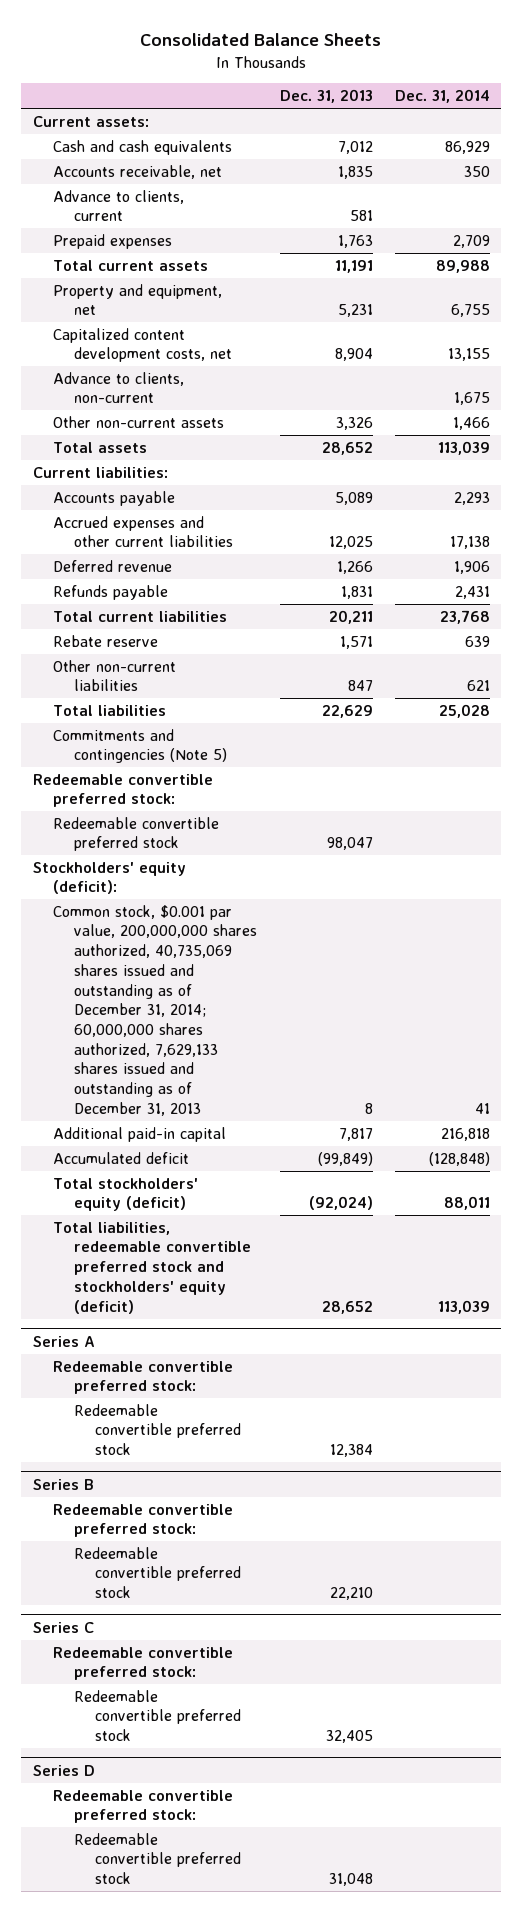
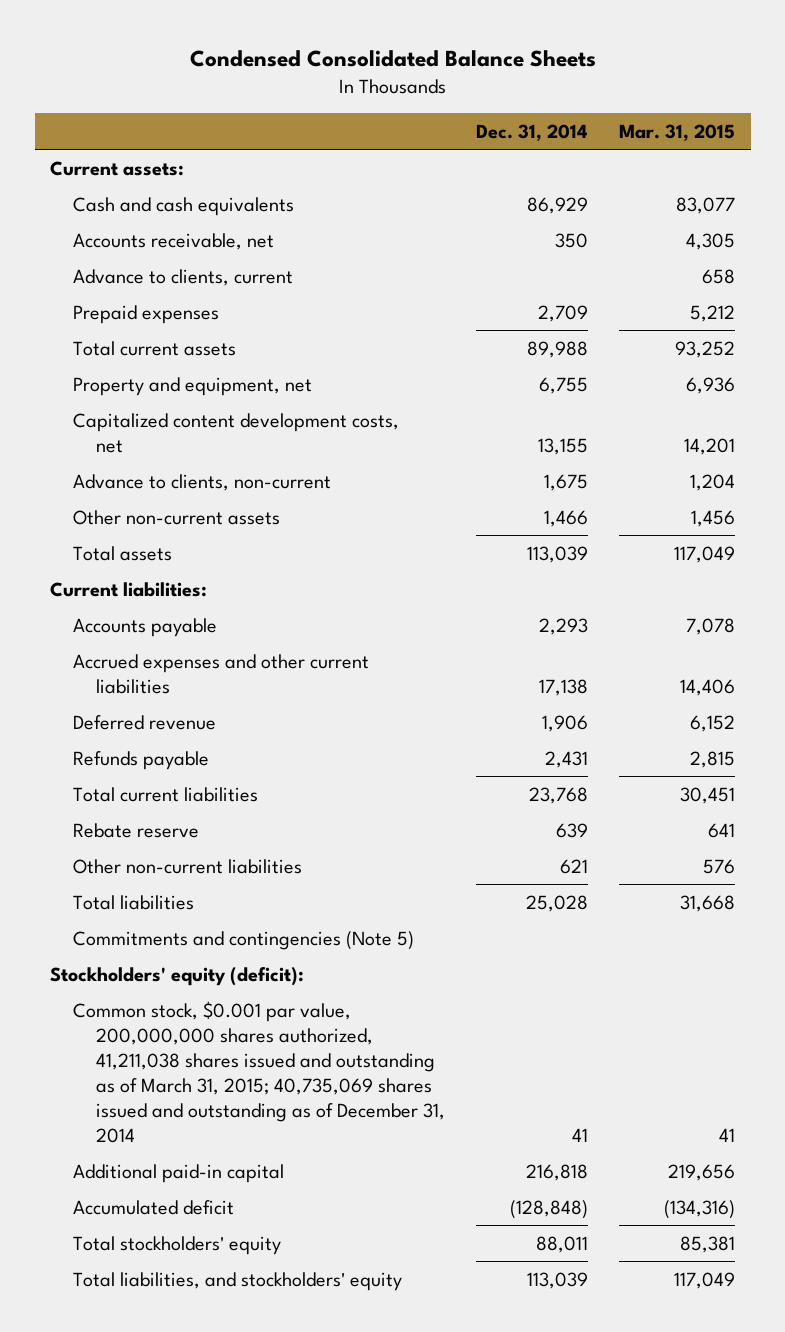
[140,33,382,47] Consolidated Balance Sheets -> [189,49,596,67] Condensed Consolidated Balance Sheets
[279,89,373,104] Dec. 31, 2013 -> none
none -> [619,123,736,141] Mar. 31, 2015
[32,773,213,808] Redeemable convertible preferred stock: -> none
[53,816,220,852] Redeemable convertible preferred stock -> none
[53,904,257,1116] Common stock, $0.001 par value, 200,000,000 shares authorized, 40,735,069 shares issued and outstanding as of December 31, 2014; 60,000,000 shares authorized, 7,629,133 shares issued and outstanding as of December 31, 2013 -> [73,1000,446,1144] Common stock, $0.001 par value, 200,000,000 shares authorized, 41,211,038 shares issued and outstanding as of March 31, 2015; 40,735,069 shares issued and outstanding as of December 31, 2014
[32,1335,95,1347] Series A -> none
[53,1360,234,1395] Redeemable convertible preferred stock: -> none
[73,1403,241,1456] Redeemable convertible preferred stock -> none
[32,1478,94,1490] Series B -> none
[53,1503,234,1538] Redeemable convertible preferred stock: -> none
[73,1546,241,1599] Redeemable convertible preferred stock -> none
[32,1621,94,1633] Series C -> none
[53,1646,234,1681] Redeemable convertible preferred stock: -> none
[73,1689,241,1742] Redeemable convertible preferred stock -> none
[32,1764,95,1776] Series D -> none
[53,1789,234,1824] Redeemable convertible preferred stock: -> none
[73,1832,241,1885] Redeemable convertible preferred stock -> none
[53,1177,199,1212] Total stockholders' equity (deficit) -> [73,1235,282,1255] Total stockholders' equity
[53,1221,251,1314] Total liabilities, redeemable convertible preferred stock and stockholders' equity (deficit) -> [73,1271,403,1291] Total liabilities, and stockholders' equity

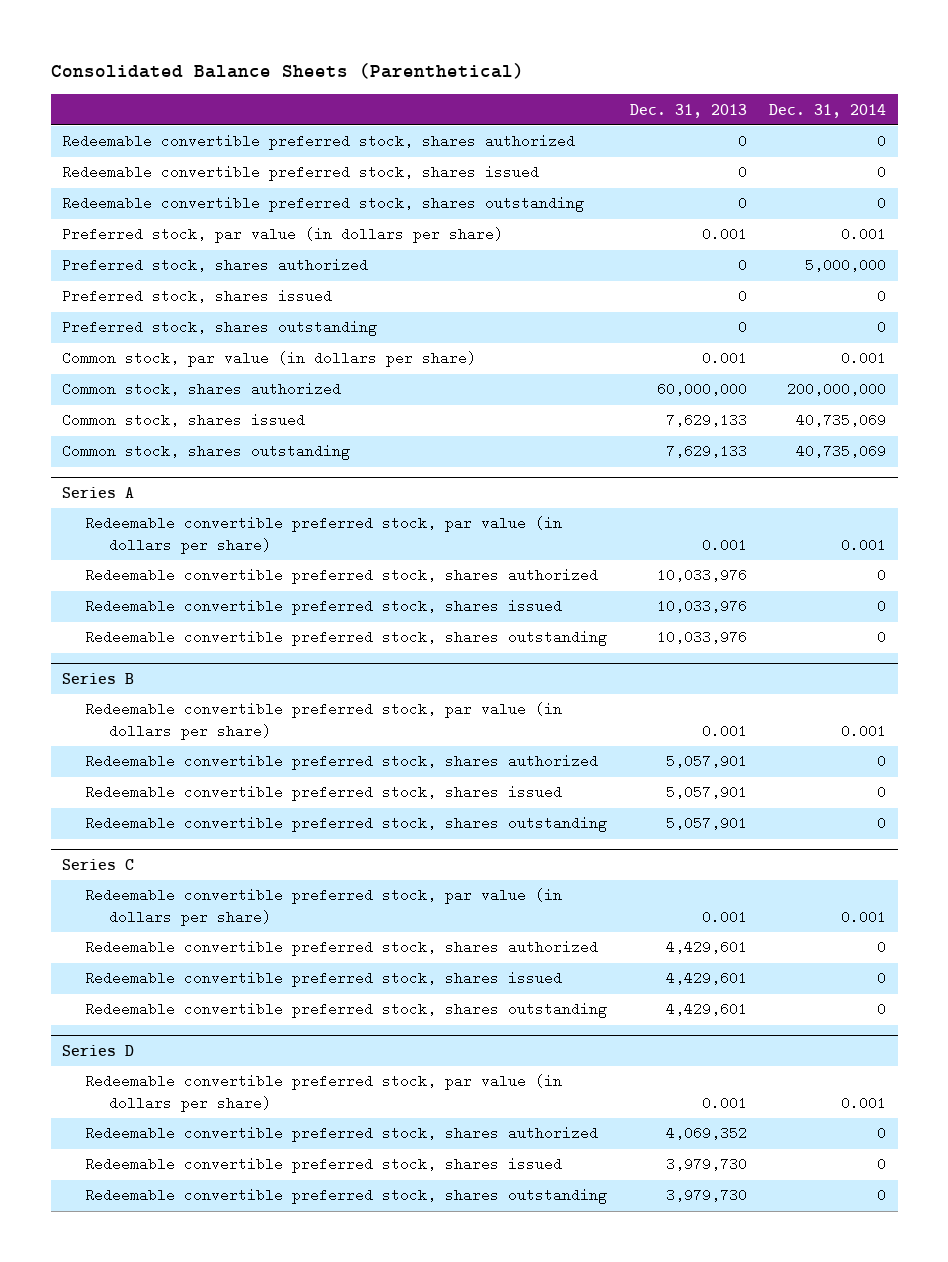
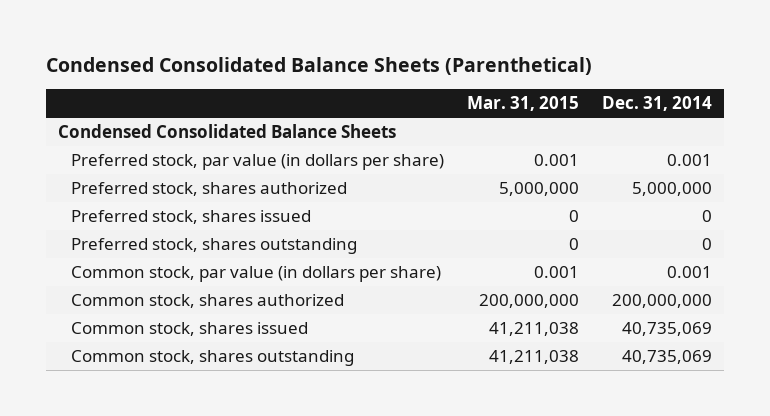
[50,63,524,80] Consolidated Balance Sheets (Parenthetical) -> [46,57,593,76] Condensed Consolidated Balance Sheets (Parenthetical)
[629,103,747,118] Dec. 31, 2013 -> none
none -> [467,96,580,112] Mar. 31, 2015
[62,134,576,151] Redeemable convertible preferred stock, shares authorized -> none
[62,165,540,182] Redeemable convertible preferred stock, shares issued -> none
[62,196,585,213] Redeemable convertible preferred stock, shares outstanding -> none
none -> [57,124,396,139] Condensed Consolidated Balance Sheets
[62,486,135,498] Series A -> none
[85,516,563,554] Redeemable convertible preferred stock, par value (in dollars per share) -> none
[85,568,599,585] Redeemable convertible preferred stock, shares authorized -> none
[85,599,563,616] Redeemable convertible preferred stock, shares issued -> none
[85,630,608,647] Redeemable convertible preferred stock, shares outstanding -> none
[62,672,135,684] Series B -> none
[85,702,563,740] Redeemable convertible preferred stock, par value (in dollars per share) -> none
[85,754,599,771] Redeemable convertible preferred stock, shares authorized -> none
[85,785,563,802] Redeemable convertible preferred stock, shares issued -> none
[85,816,608,833] Redeemable convertible preferred stock, shares outstanding -> none
[62,858,135,870] Series C -> none
[85,888,563,926] Redeemable convertible preferred stock, par value (in dollars per share) -> none
[85,940,599,957] Redeemable convertible preferred stock, shares authorized -> none
[85,971,563,988] Redeemable convertible preferred stock, shares issued -> none
[85,1002,608,1019] Redeemable convertible preferred stock, shares outstanding -> none
[62,1044,135,1056] Series D -> none
[85,1074,563,1112] Redeemable convertible preferred stock, par value (in dollars per share) -> none
[85,1126,599,1143] Redeemable convertible preferred stock, shares authorized -> none
[85,1157,563,1174] Redeemable convertible preferred stock, shares issued -> none
[85,1188,608,1205] Redeemable convertible preferred stock, shares outstanding -> none

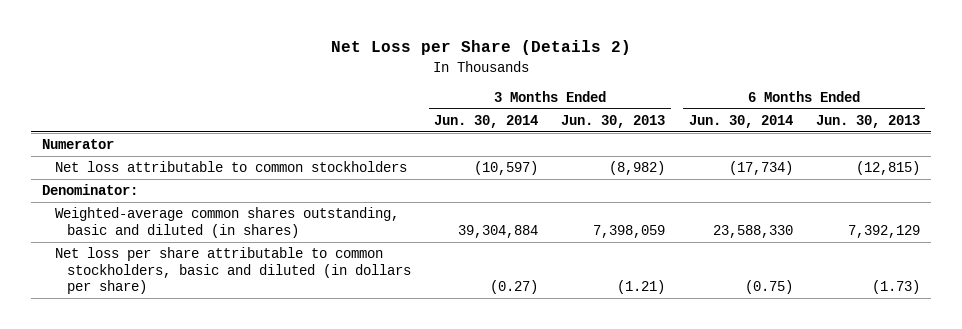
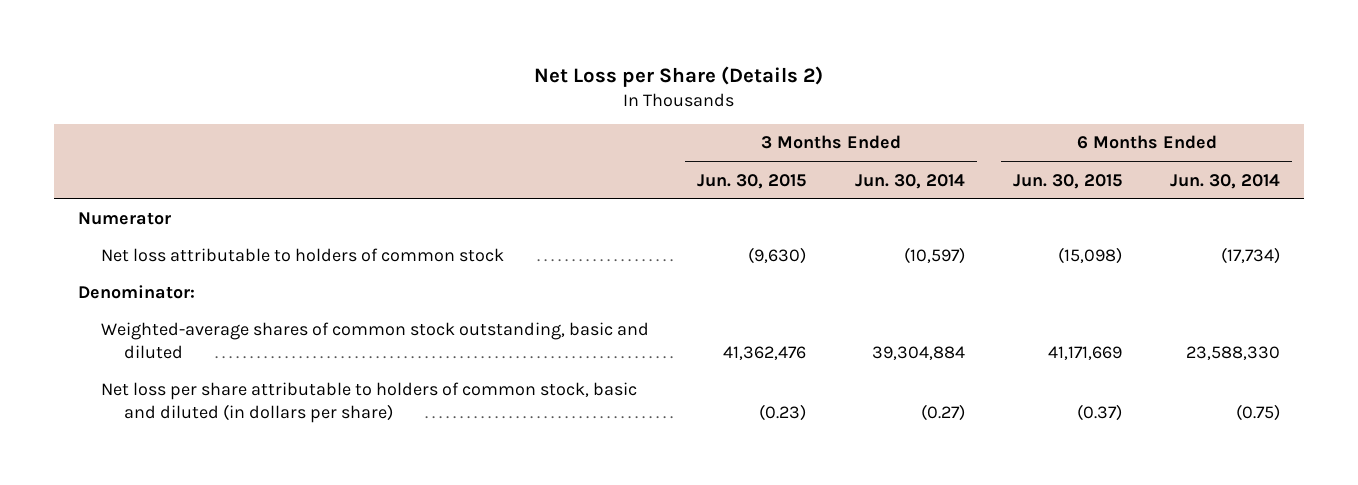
[561,114,666,128] Jun. 30, 2013 -> none
[815,114,920,128] Jun. 30, 2013 -> none
none -> [697,173,807,189] Jun. 30, 2015
none -> [1012,173,1122,189] Jun. 30, 2015
[54,161,407,173] Net loss attributable to common stockholders -> [100,248,504,263] Net loss attributable to holders of common stock
[54,207,399,238] Weighted-average common shares outstanding, basic and diluted (in shares) -> [100,322,649,360] Weighted-average shares of common stock outstanding, basic and diluted
[54,247,412,295] Net loss per share attributable to common stockholders, basic and diluted (in dollars per share) -> [100,382,637,424] Net loss per share attributable to holders of common stock, basic and diluted (in dollars per share)

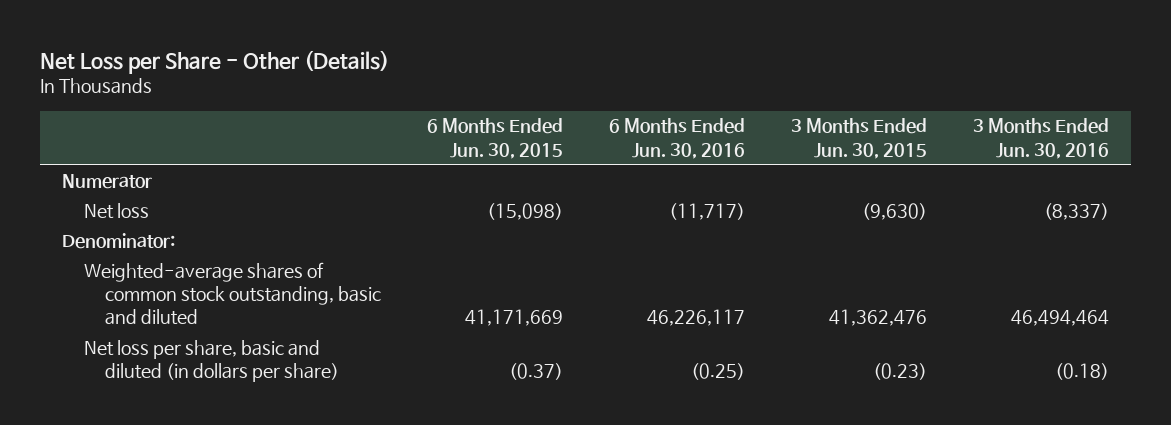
[534,65,824,87] Net Loss per Share (Details 2) -> [39,49,389,74] Net Loss per Share - Other (Details)
[854,173,965,189] Jun. 30, 2014 -> none
[1170,173,1281,189] Jun. 30, 2014 -> none
none -> [608,118,745,159] 6 Months Ended Jun. 30, 2016
none -> [972,118,1109,159] 3 Months Ended Jun. 30, 2016
[100,248,504,263] Net loss attributable to holders of common stock -> [83,202,149,219] Net loss
[100,382,637,424] Net loss per share attributable to holders of common stock, basic and diluted (in dollars per share) -> [83,339,339,383] Net loss per share, basic and diluted (in dollars per share)

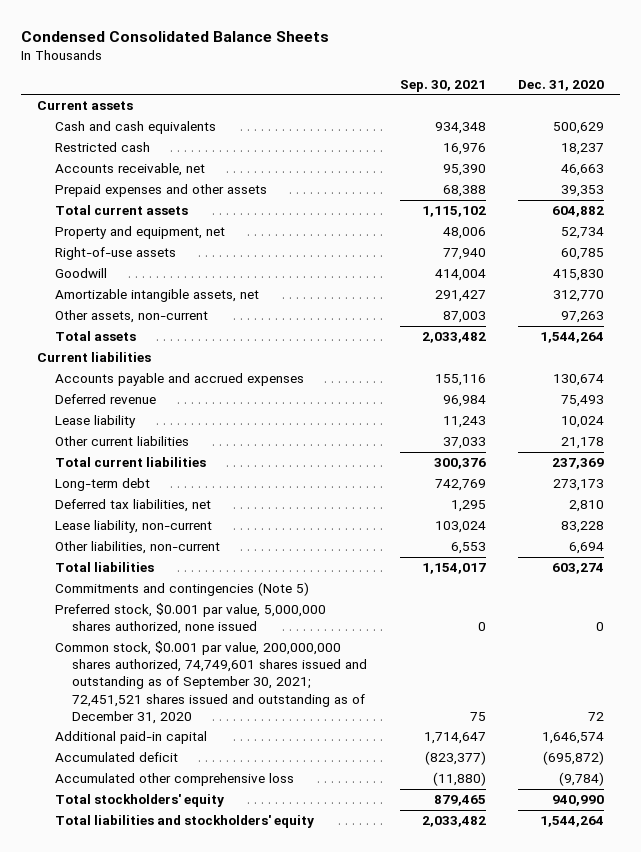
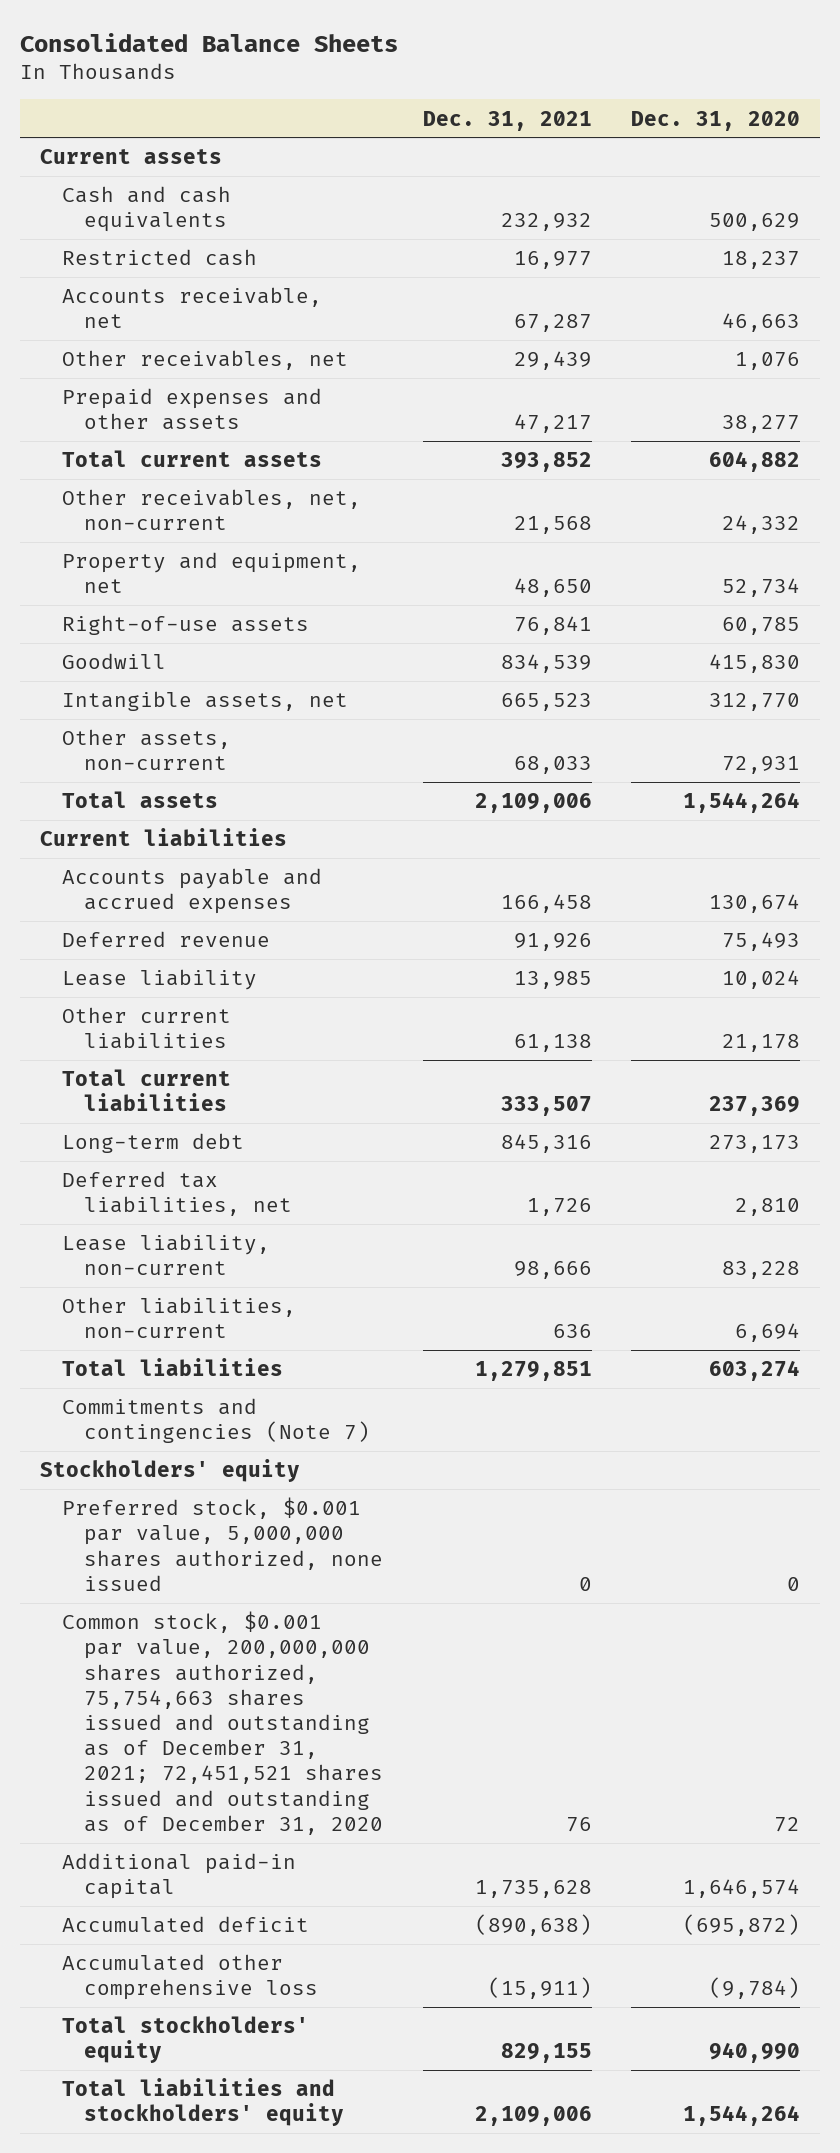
[21,31,330,43] Condensed Consolidated Balance Sheets -> [20,32,399,52] Consolidated Balance Sheets
[399,79,486,92] Sep. 30, 2021 -> none
none -> [422,110,592,131] Dec. 31, 2021
none -> [62,350,349,371] Other receivables, net
[560,185,604,198] 39,353 -> [722,415,801,434] 38,277
none -> [62,489,362,531] Other receivables, net, non-current
[54,289,259,303] Amortizable intangible assets, net -> [62,691,349,712] Intangible assets, net
[560,311,604,324] 97,263 -> [722,756,801,775] 72,931
[54,582,309,597] Commitments and contingencies (Note 5) -> [62,1398,371,1444] Commitments and contingencies (Note 7)
none -> [39,1459,300,1483] Stockholders' equity
[54,641,368,724] Common stock, $0.001 par value, 200,000,000 shares authorized, 74,749,601 shares issued and outstanding as of September 30, 2021; 72,451,521 shares issued and outstanding as of December 31, 2020 -> [62,1611,384,1835] Common stock, $0.001 par value, 200,000,000 shares authorized, 75,754,663 shares issued and outstanding as of December 31, 2021; 72,451,521 shares issued and outstanding as of December 31, 2020

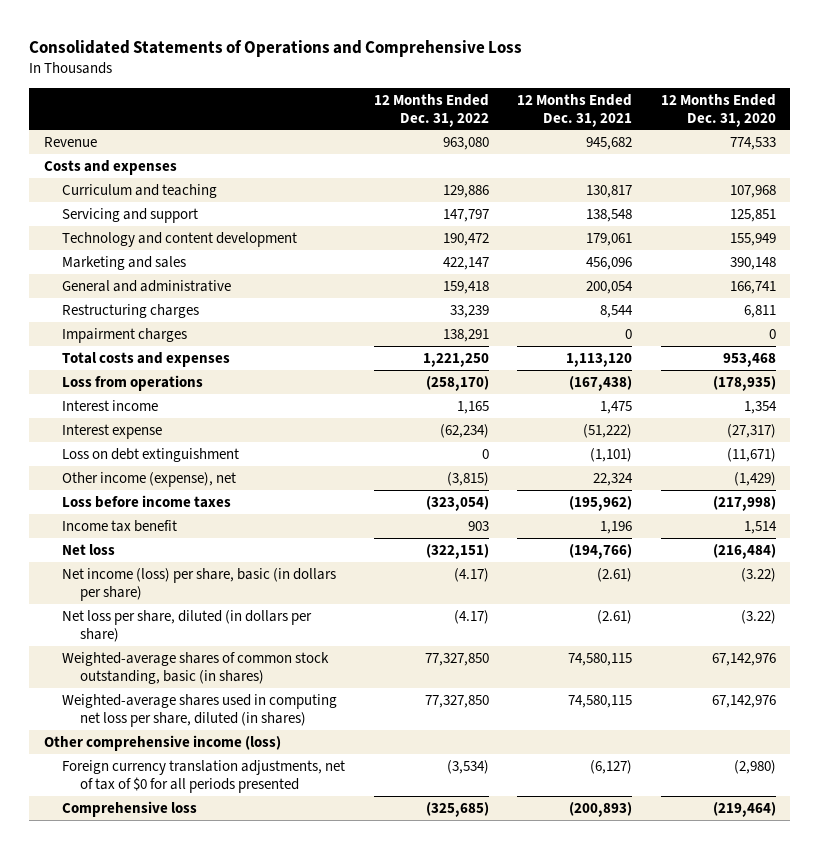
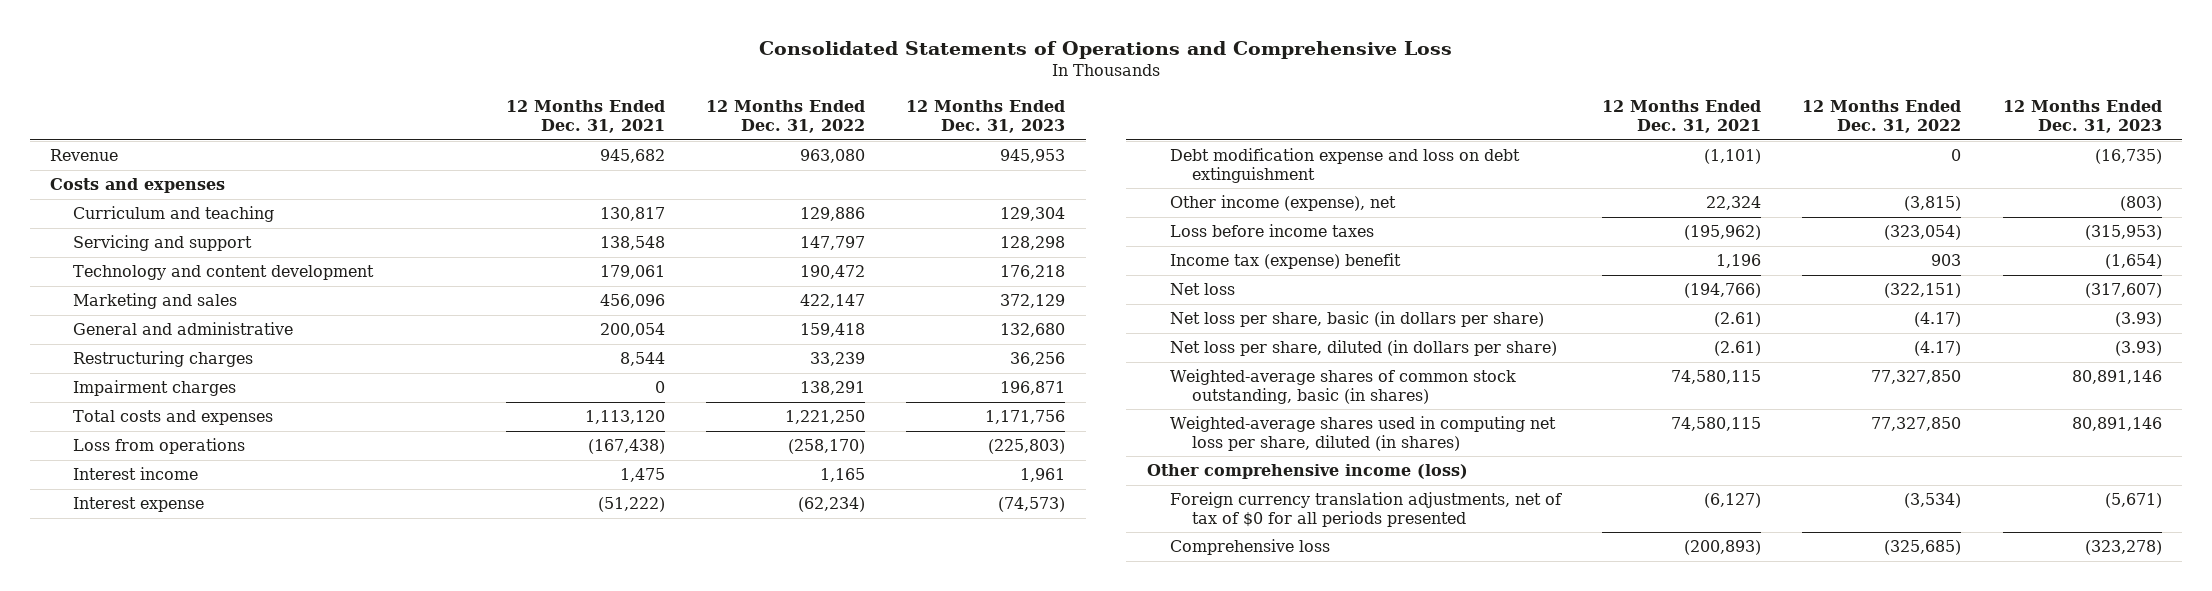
[660,93,776,127] 12 Months Ended Dec. 31, 2020 -> none
none -> [906,100,1066,133] 12 Months Ended Dec. 31, 2023
[61,447,239,462] Loss on debt extinguishment -> [1169,148,1520,183] Debt modification expense and loss on debt extinguishment
[61,519,177,532] Income tax benefit -> [1169,253,1401,270] Income tax (expense) benefit
[61,567,336,601] Net income (loss) per share, basic (in dollars per share) -> [1169,311,1544,328] Net loss per share, basic (in dollars per share)

